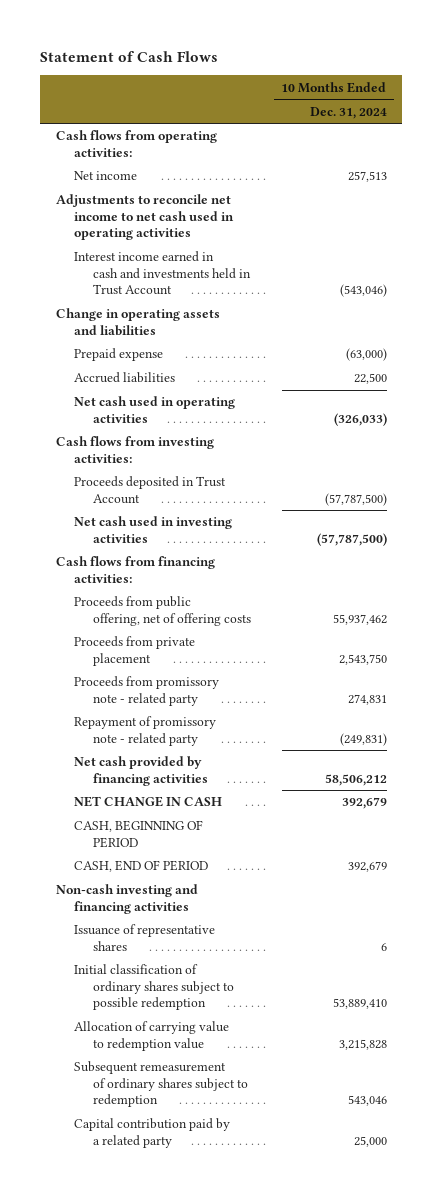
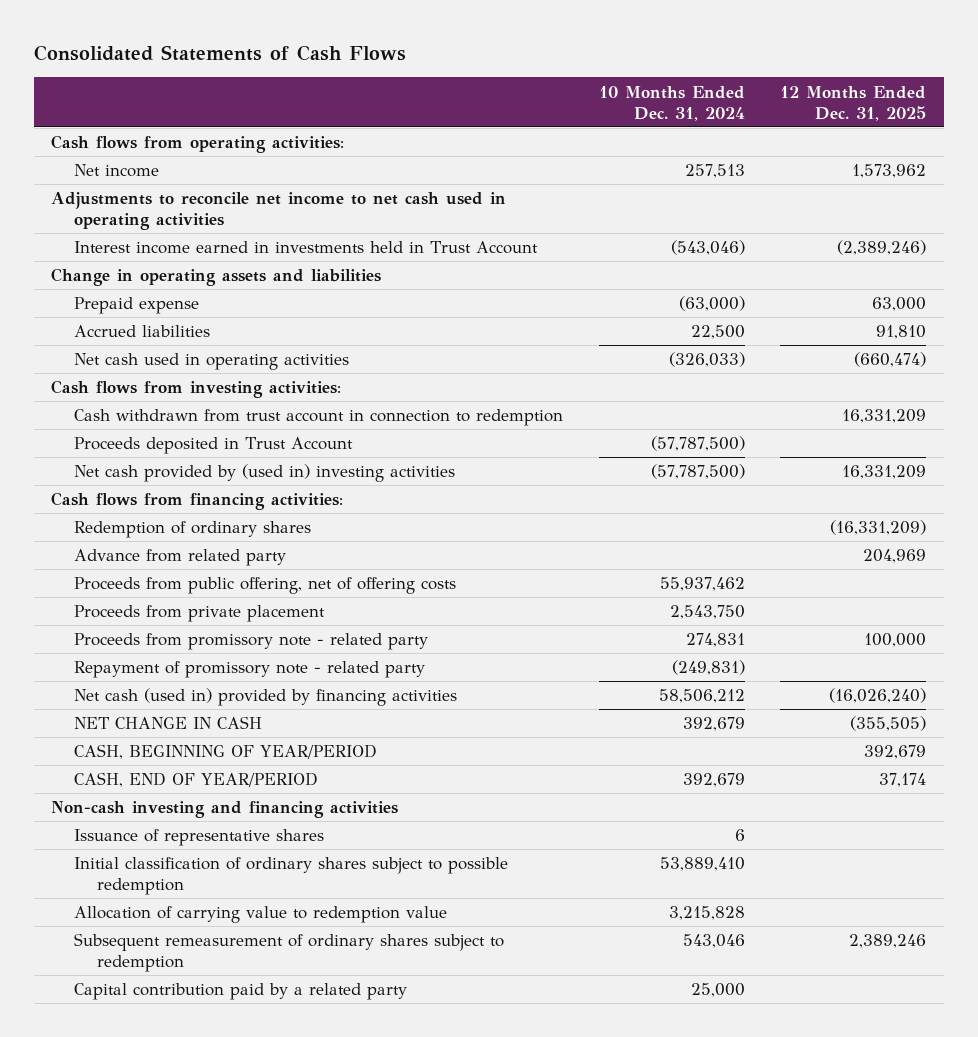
[40,50,219,62] Statement of Cash Flows -> [33,45,406,62] Consolidated Statements of Cash Flows
none -> [780,85,927,121] 12 Months Ended Dec. 31, 2025
[74,251,252,296] Interest income earned in cash and investments held in Trust Account -> [74,241,539,255] Interest income earned in investments held in Trust Account
none -> [74,409,564,427] Cash withdrawn from trust account in connection to redemption
[74,516,233,543] Net cash used in investing activities -> [74,464,456,483] Net cash provided by (used in) investing activities
none -> [74,521,312,539] Redemption of ordinary shares
none -> [74,549,287,567] Advance from related party
[74,756,209,786] Net cash provided by financing activities -> [74,688,458,707] Net cash (used in) provided by financing activities
[74,820,204,848] CASH, BEGINNING OF PERIOD -> [74,744,378,760] CASH, BEGINNING OF YEAR/PERIOD
[74,860,209,873] CASH, END OF PERIOD -> [74,772,319,788] CASH, END OF YEAR/PERIOD

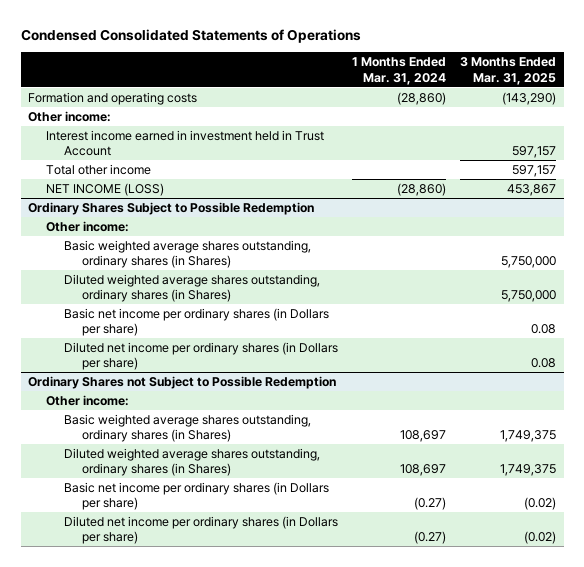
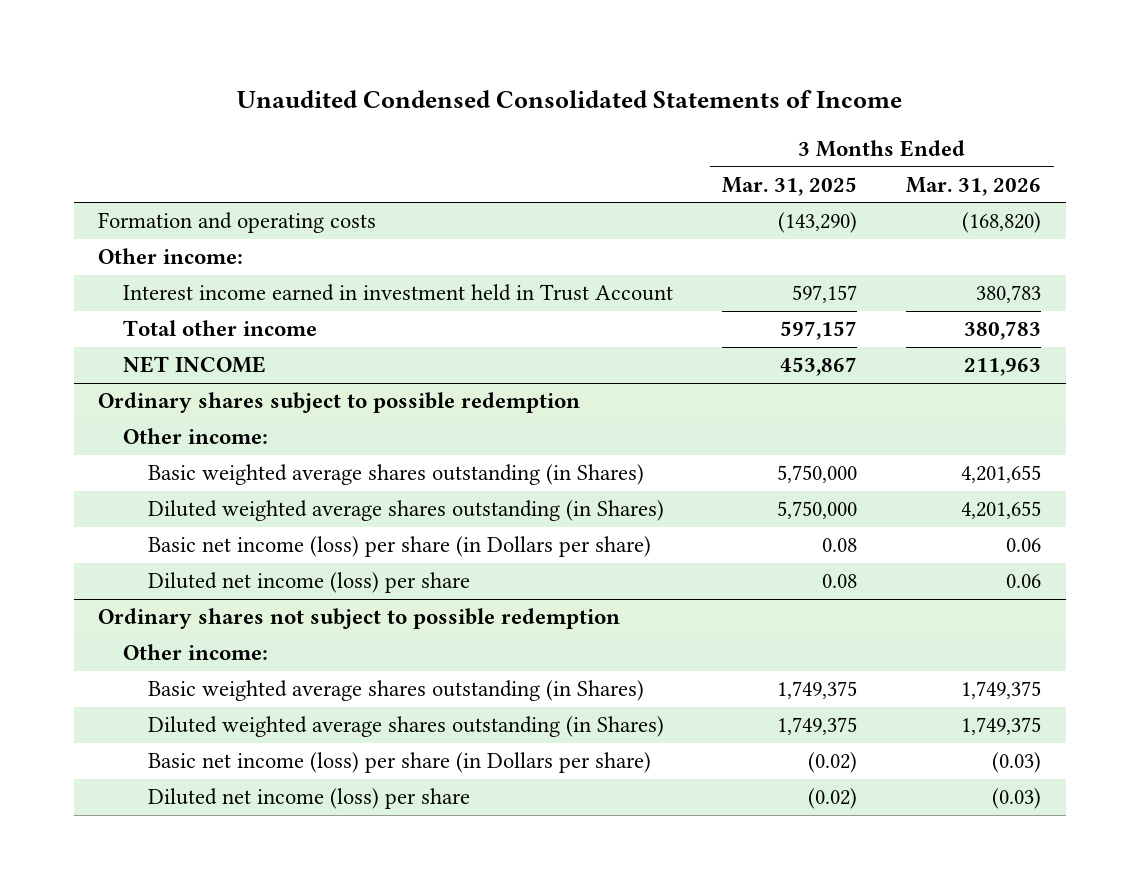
[20,29,361,44] Condensed Consolidated Statements of Operations -> [236,90,902,109] Unaudited Condensed Consolidated Statements of Income
[352,57,447,85] 1 Months Ended Mar. 31, 2024 -> none
none -> [906,176,1042,196] Mar. 31, 2026
[45,182,164,196] NET INCOME (LOSS) -> [123,356,267,374] NET INCOME
[28,201,315,215] Ordinary Shares Subject to Possible Redemption -> [98,392,581,414] Ordinary shares subject to possible redemption
[63,239,311,269] Basic weighted average shares outstanding, ordinary shares (in Shares) -> [148,464,645,486] Basic weighted average shares outstanding (in Shares)
[63,273,320,303] Diluted weighted average shares outstanding, ordinary shares (in Shares) -> [148,500,665,522] Diluted weighted average shares outstanding (in Shares)
[63,307,329,337] Basic net income per ordinary shares (in Dollars per share) -> [148,536,652,558] Basic net income (loss) per share (in Dollars per share)
[63,341,338,371] Diluted net income per ordinary shares (in Dollars per share) -> [148,572,471,594] Diluted net income (loss) per share
[28,375,337,389] Ordinary Shares not Subject to Possible Redemption -> [98,608,621,630] Ordinary shares not subject to possible redemption
[63,413,311,443] Basic weighted average shares outstanding, ordinary shares (in Shares) -> [148,680,645,702] Basic weighted average shares outstanding (in Shares)
[63,447,320,477] Diluted weighted average shares outstanding, ordinary shares (in Shares) -> [148,716,665,738] Diluted weighted average shares outstanding (in Shares)
[63,481,329,511] Basic net income per ordinary shares (in Dollars per share) -> [148,752,652,774] Basic net income (loss) per share (in Dollars per share)
[63,515,338,545] Diluted net income per ordinary shares (in Dollars per share) -> [148,788,471,810] Diluted net income (loss) per share

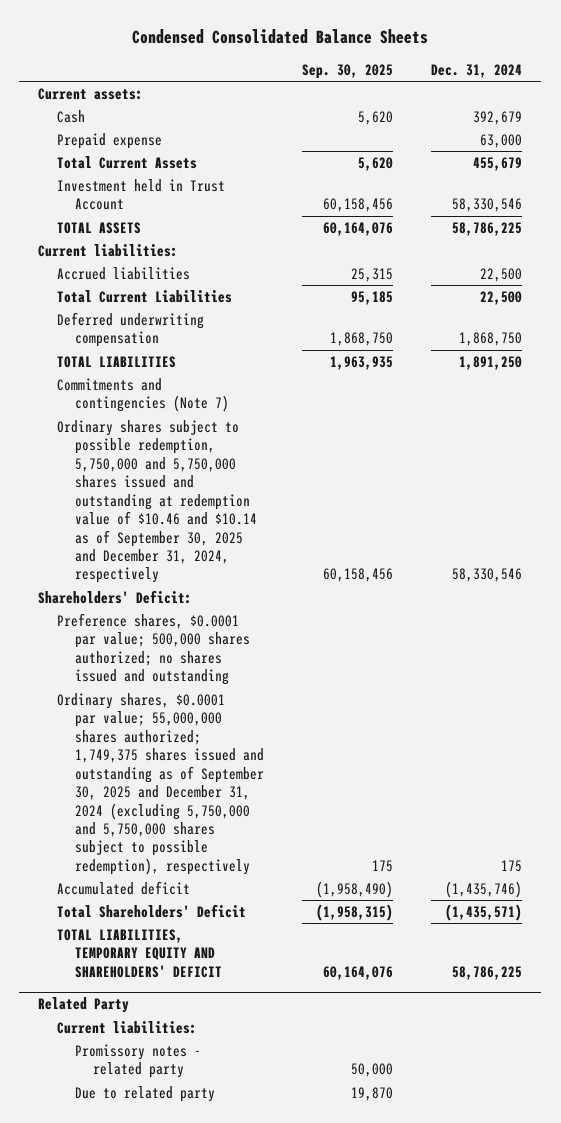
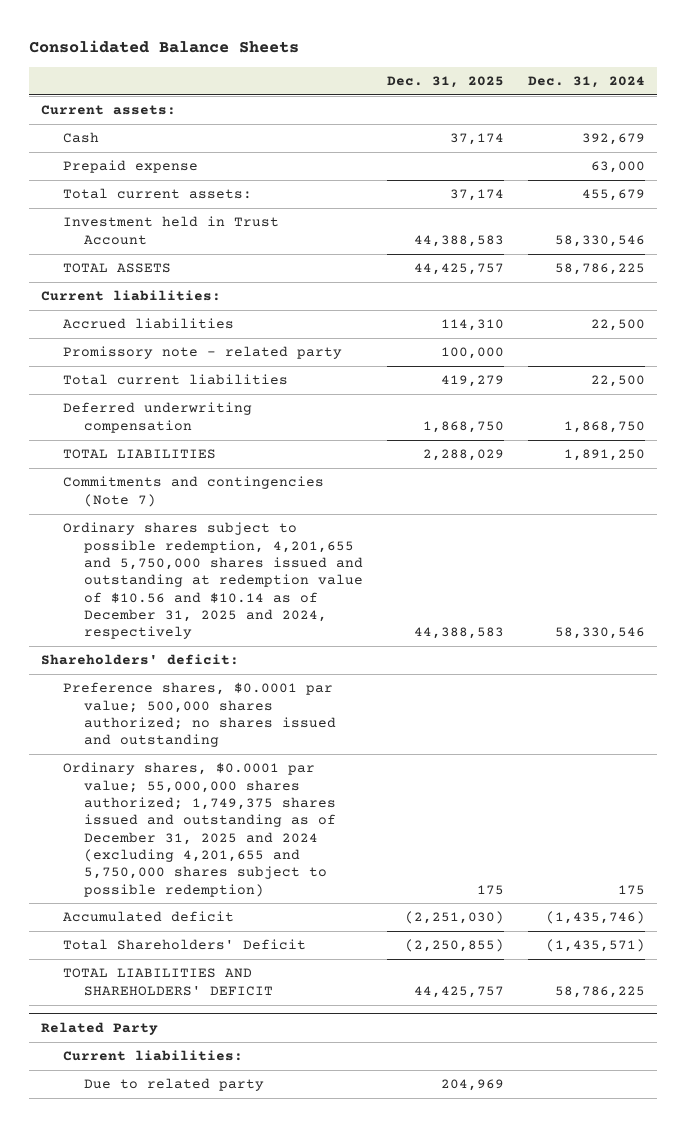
[132,28,429,44] Condensed Consolidated Balance Sheets -> [29,40,300,54] Consolidated Balance Sheets
[302,63,394,79] Sep. 30, 2025 -> none
none -> [387,76,505,89] Dec. 31, 2025
[56,155,197,169] Total Current Assets -> [62,188,252,200] Total current assets:
none -> [62,346,342,360] Promissory note - related party
[56,289,232,303] Total Current Liabilities -> [62,374,288,386] Total current liabilities
[56,419,258,584] Ordinary shares subject to possible redemption, 5,750,000 and 5,750,000 shares issued and outstanding at redemption value of $10.46 and $10.14 as of September 30, 2025 and December 31, 2024, respectively -> [62,522,363,640] Ordinary shares subject to possible redemption, 4,201,655 and 5,750,000 shares issued and outstanding at redemption value of $10.56 and $10.14 as of December 31, 2025 and 2024, respectively
[38,589,193,604] Shareholders' Deficit: -> [41,654,240,666] Shareholders' deficit:
[56,692,265,875] Ordinary shares, $0.0001 par value; 55,000,000 shares authorized; 1,749,375 shares issued and outstanding as of September 30, 2025 and December 31, 2024 (excluding 5,750,000 and 5,750,000 shares subject to possible redemption), respectively -> [62,762,336,897] Ordinary shares, $0.0001 par value; 55,000,000 shares authorized; 1,749,375 shares issued and outstanding as of December 31, 2025 and 2024 (excluding 4,201,655 and 5,750,000 shares subject to possible redemption)
[56,928,223,978] TOTAL LIABILITIES, TEMPORARY EQUITY AND SHAREHOLDERS' DEFICIT -> [62,968,273,996] TOTAL LIABILITIES AND SHAREHOLDERS' DEFICIT
[75,1043,202,1079] Promissory notes - related party -> none

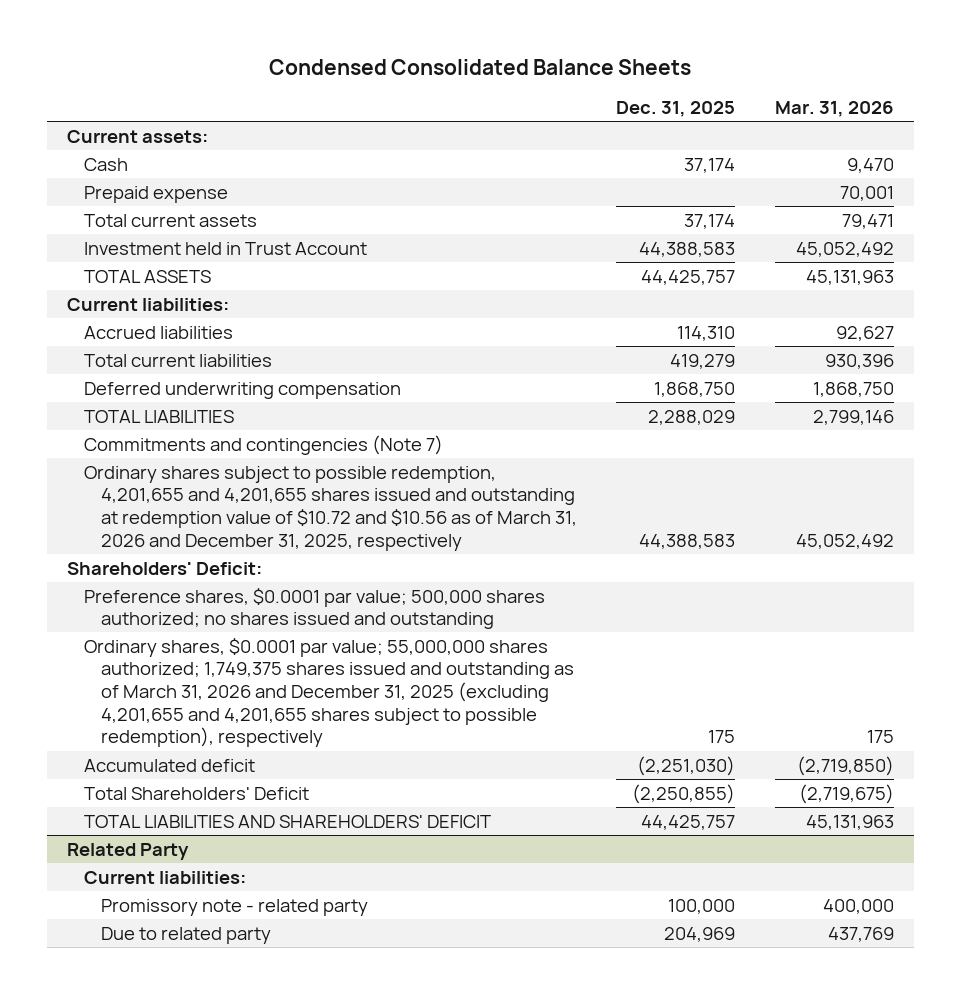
[29,40,300,54] Consolidated Balance Sheets -> [269,59,692,76] Condensed Consolidated Balance Sheets
[528,76,646,89] Dec. 31, 2024 -> none
none -> [775,101,895,118] Mar. 31, 2026
[62,188,252,200] Total current assets: -> [83,213,257,227] Total current assets
[62,346,342,360] Promissory note - related party -> none
[62,522,363,640] Ordinary shares subject to possible redemption, 4,201,655 and 5,750,000 shares issued and outstanding at redemption value of $10.56 and $10.14 as of December 31, 2025 and 2024, respectively -> [83,465,577,551] Ordinary shares subject to possible redemption, 4,201,655 and 4,201,655 shares issued and outstanding at redemption value of $10.72 and $10.56 as of March 31, 2026 and December 31, 2025, respectively
[41,654,240,666] Shareholders' deficit: -> [66,561,262,575] Shareholders' Deficit:
[62,762,336,897] Ordinary shares, $0.0001 par value; 55,000,000 shares authorized; 1,749,375 shares issued and outstanding as of December 31, 2025 and 2024 (excluding 4,201,655 and 5,750,000 shares subject to possible redemption) -> [83,637,574,748] Ordinary shares, $0.0001 par value; 55,000,000 shares authorized; 1,749,375 shares issued and outstanding as of March 31, 2026 and December 31, 2025 (excluding 4,201,655 and 4,201,655 shares subject to possible redemption), respectively
none -> [100,898,368,916] Promissory note - related party

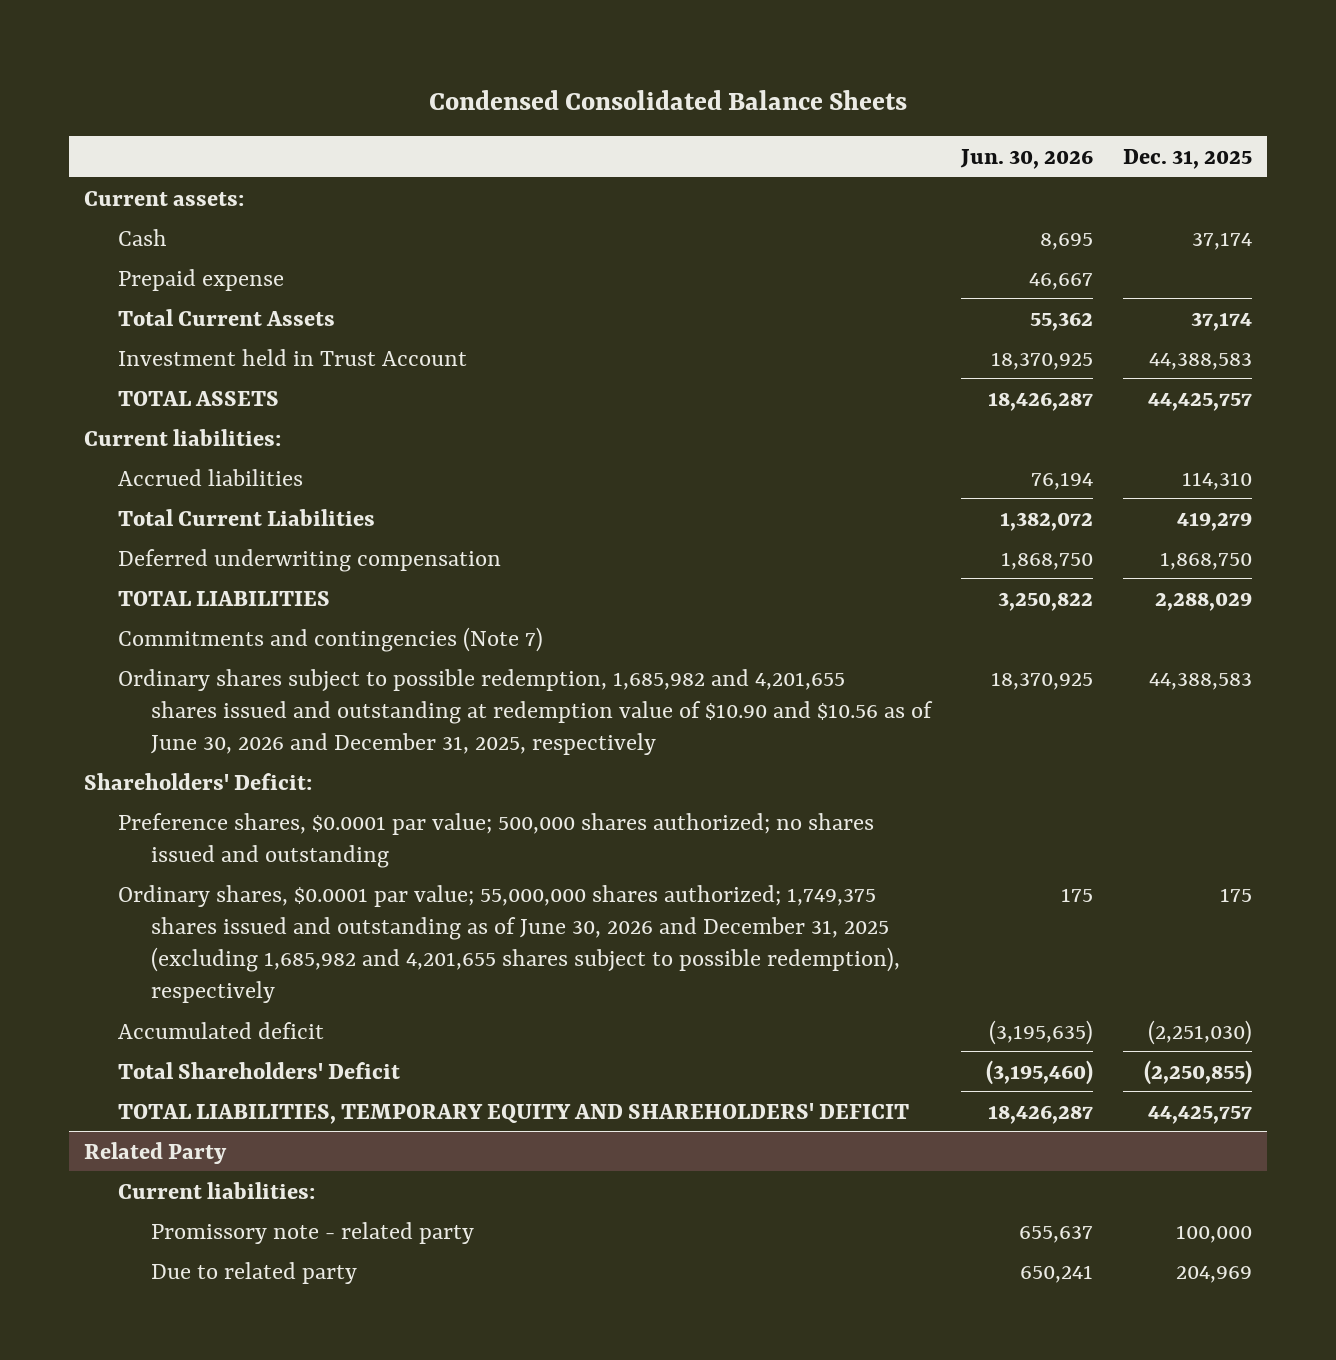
[775,101,895,118] Mar. 31, 2026 -> none
none -> [960,148,1094,169] Jun. 30, 2026
[83,213,257,227] Total current assets -> [117,308,335,326] Total Current Assets
[83,353,272,367] Total current liabilities -> [117,508,375,526] Total Current Liabilities
[83,465,577,551] Ordinary shares subject to possible redemption, 4,201,655 and 4,201,655 shares issued and outstanding at redemption value of $10.72 and $10.56 as of March 31, 2026 and December 31, 2025, respectively -> [117,668,934,755] Ordinary shares subject to possible redemption, 1,685,982 and 4,201,655 shares issued and outstanding at redemption value of $10.90 and $10.56 as of June 30, 2026 and December 31, 2025, respectively
[83,637,574,748] Ordinary shares, $0.0001 par value; 55,000,000 shares authorized; 1,749,375 shares issued and outstanding as of March 31, 2026 and December 31, 2025 (excluding 4,201,655 and 4,201,655 shares subject to possible redemption), respectively -> [117,884,901,1003] Ordinary shares, $0.0001 par value; 55,000,000 shares authorized; 1,749,375 shares issued and outstanding as of June 30, 2026 and December 31, 2025 (excluding 1,685,982 and 4,201,655 shares subject to possible redemption), respectively
[83,814,491,828] TOTAL LIABILITIES AND SHAREHOLDERS' DEFICIT -> [117,1102,909,1124] TOTAL LIABILITIES, TEMPORARY EQUITY AND SHAREHOLDERS' DEFICIT

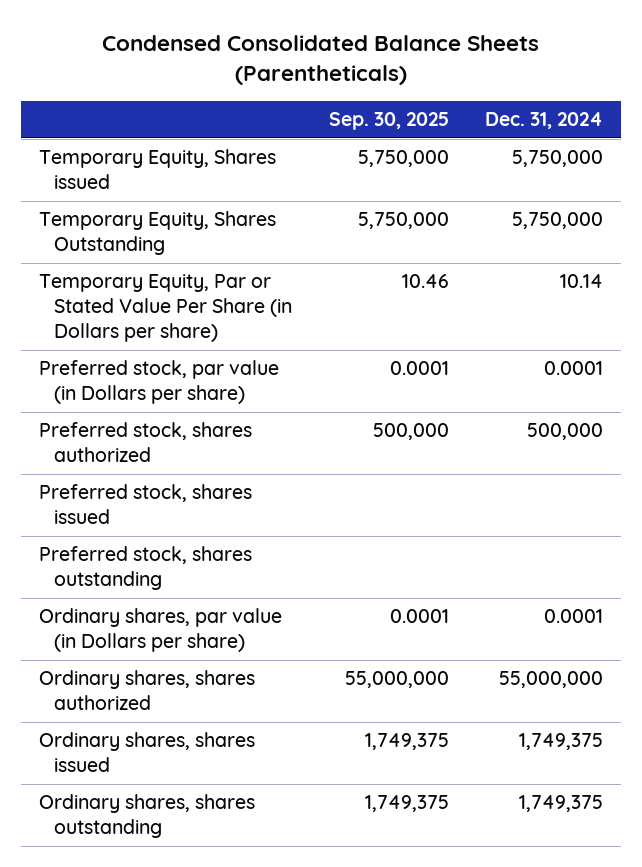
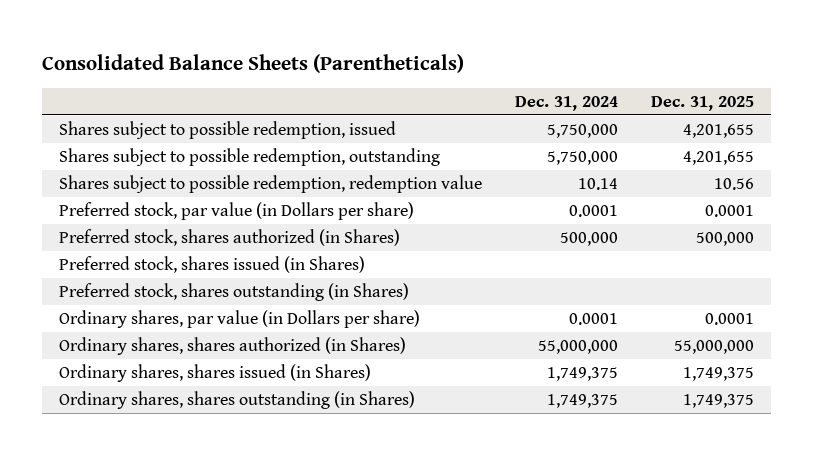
[102,35,540,86] Condensed Consolidated Balance Sheets (Parentheticals) -> [42,53,465,73] Consolidated Balance Sheets (Parentheticals)
[328,112,449,131] Sep. 30, 2025 -> none
none -> [651,95,755,111] Dec. 31, 2025
[39,149,277,190] Temporary Equity, Shares issued -> [58,121,396,140] Shares subject to possible redemption, issued
[39,211,277,256] Temporary Equity, Shares Outstanding -> [58,148,440,167] Shares subject to possible redemption, outstanding
[39,274,293,343] Temporary Equity, Par or Stated Value Per Share (in Dollars per share) -> [58,175,482,194] Shares subject to possible redemption, redemption value
[39,422,253,463] Preferred stock, shares authorized -> [58,229,400,247] Preferred stock, shares authorized (in Shares)
[39,484,253,525] Preferred stock, shares issued -> [58,256,365,274] Preferred stock, shares issued (in Shares)
[39,546,253,591] Preferred stock, shares outstanding -> [58,283,409,302] Preferred stock, shares outstanding (in Shares)
[39,670,256,711] Ordinary shares, shares authorized -> [58,337,406,356] Ordinary shares, shares authorized (in Shares)
[39,732,256,773] Ordinary shares, shares issued -> [58,364,371,383] Ordinary shares, shares issued (in Shares)
[39,794,256,839] Ordinary shares, shares outstanding -> [58,391,415,410] Ordinary shares, shares outstanding (in Shares)

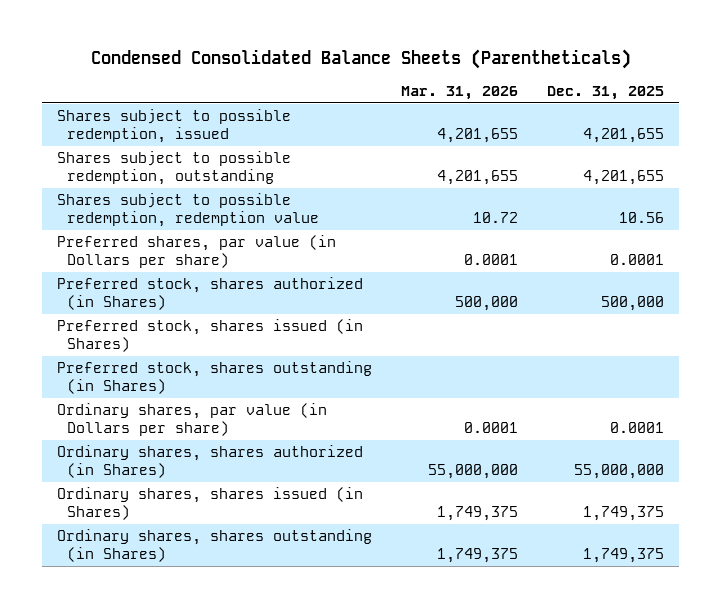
[42,53,465,73] Consolidated Balance Sheets (Parentheticals) -> [90,49,631,70] Condensed Consolidated Balance Sheets (Parentheticals)
[514,95,618,111] Dec. 31, 2024 -> none
none -> [401,85,519,100] Mar. 31, 2026
[58,202,414,221] Preferred stock, par value (in Dollars per share) -> [56,235,336,268] Preferred shares, par value (in Dollars per share)

